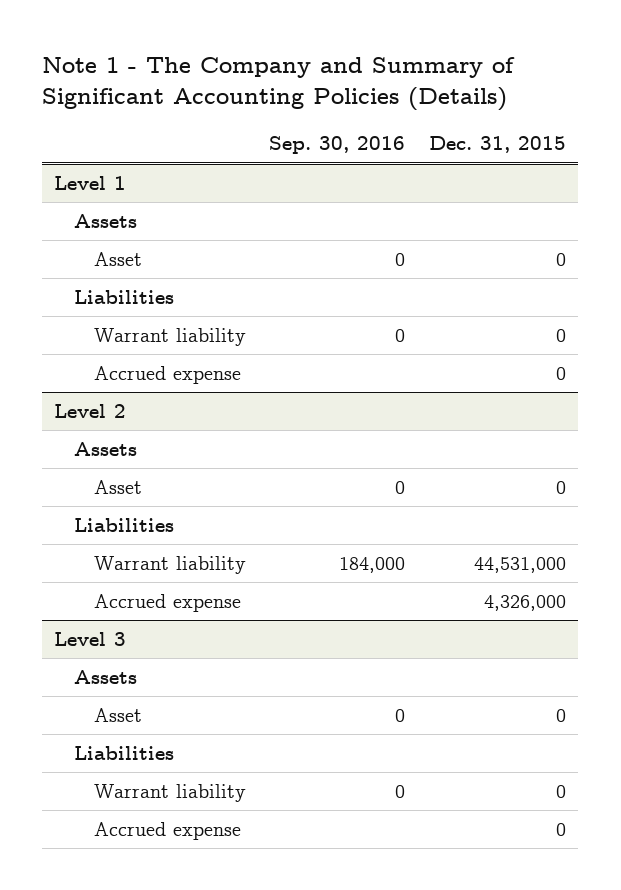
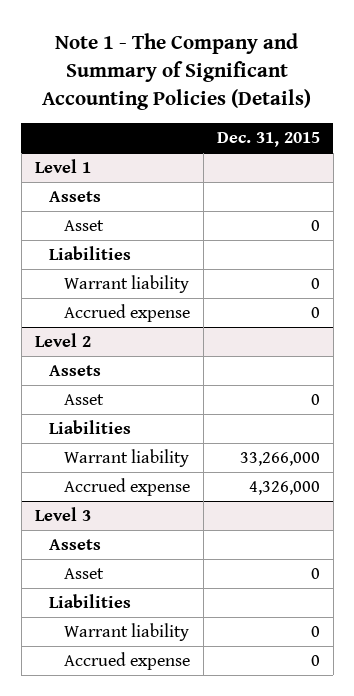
[269,136,406,155] Sep. 30, 2016 -> none
[474,557,567,574] 44,531,000 -> [239,452,320,467] 33,266,000

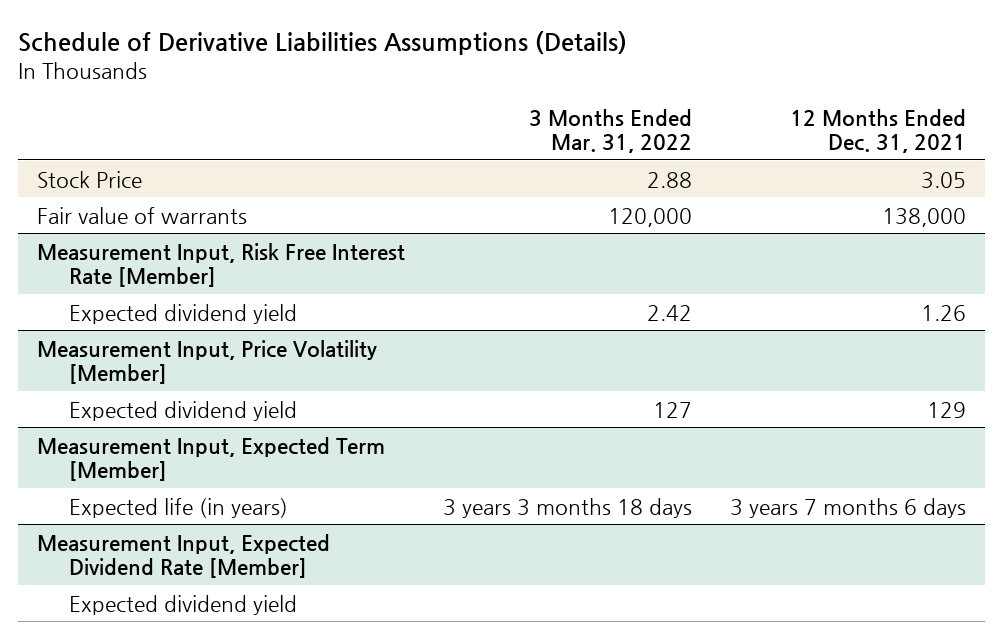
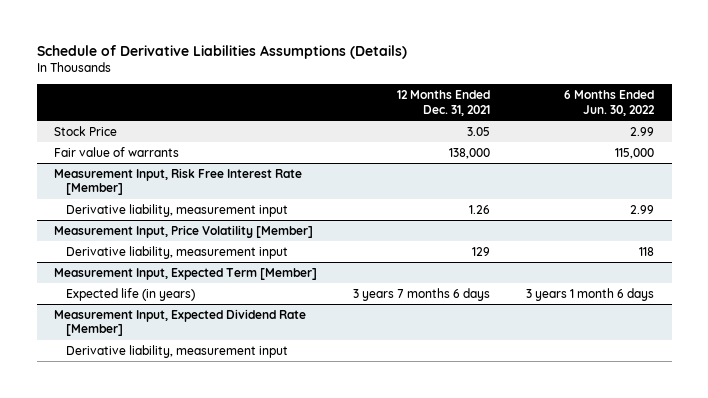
[529,108,693,154] 3 Months Ended Mar. 31, 2022 -> none
none -> [564,90,656,116] 6 Months Ended Jun. 30, 2022
[68,303,297,324] Expected dividend yield -> [65,203,288,217] Derivative liability, measurement input
[68,400,297,421] Expected dividend yield -> [65,245,288,259] Derivative liability, measurement input
[68,594,297,615] Expected dividend yield -> [65,344,288,358] Derivative liability, measurement input

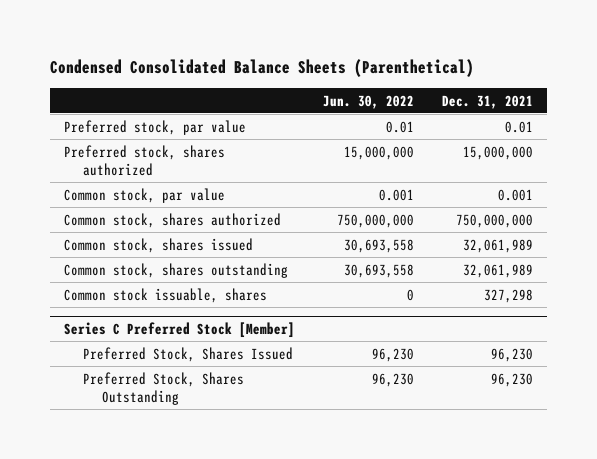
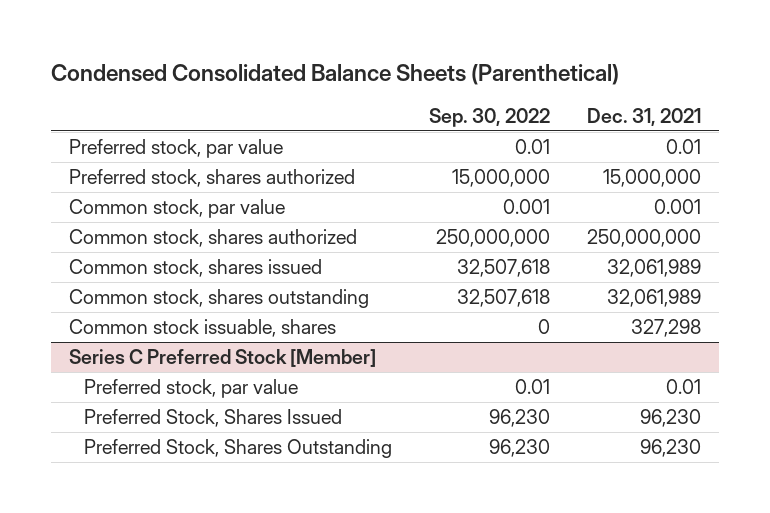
[323,94,415,109] Jun. 30, 2022 -> none
none -> [428,107,550,127] Sep. 30, 2022
[456,213,534,228] 750,000,000 -> [586,229,701,248] 250,000,000
none -> [83,379,298,399] Preferred stock, par value

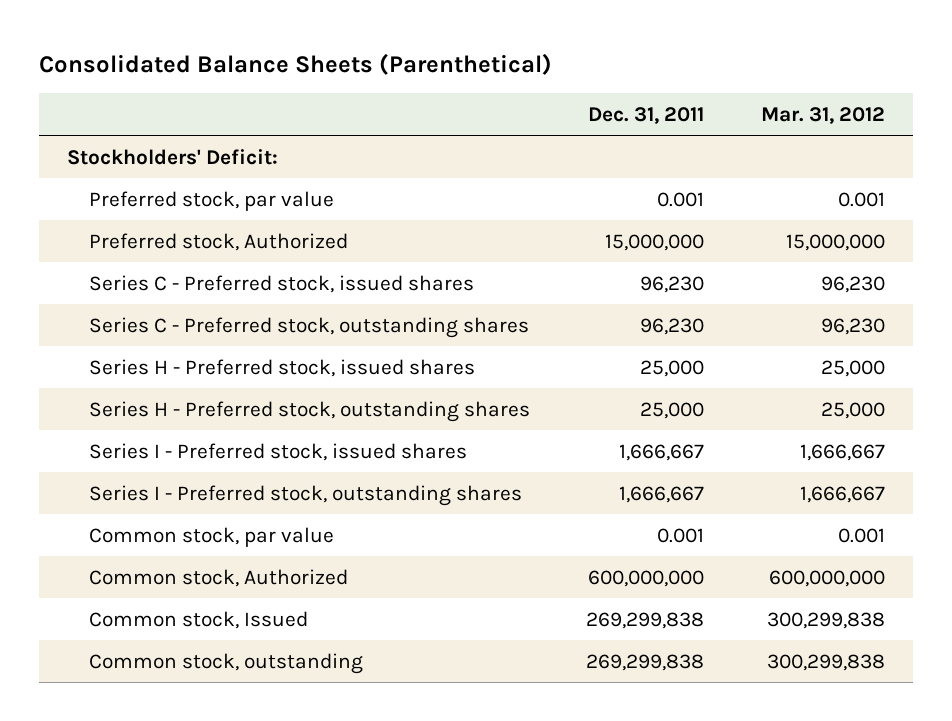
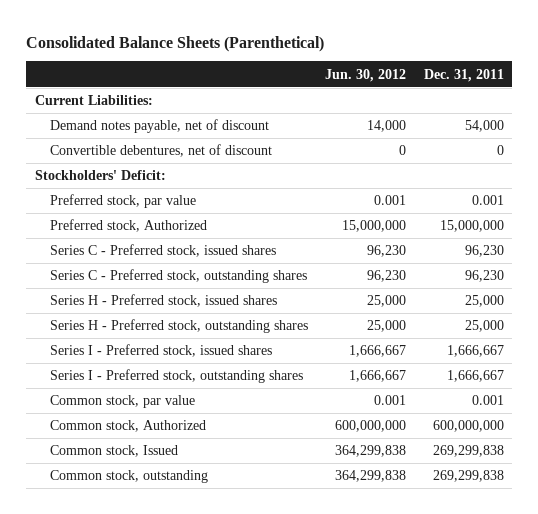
[760,106,885,124] Mar. 31, 2012 -> none
none -> [325,68,407,82] Jun. 30, 2012
none -> [34,95,153,106] Current Liabilities:
none -> [50,119,270,134] Demand notes payable, net of discount
none -> [50,144,273,158] Convertible debentures, net of discount

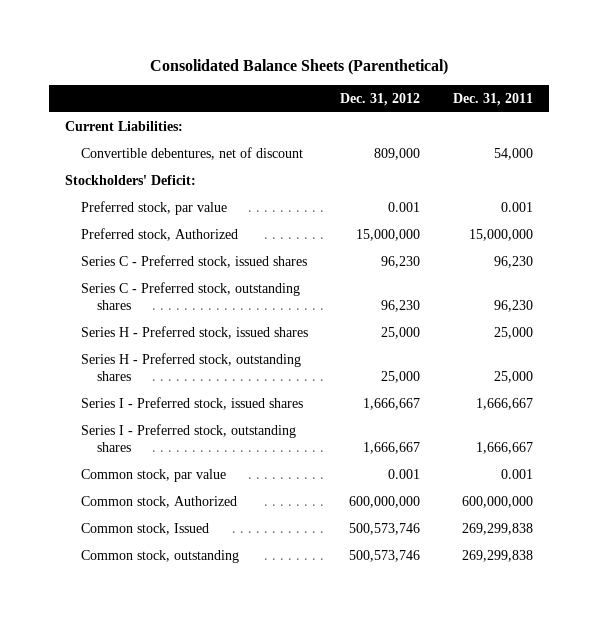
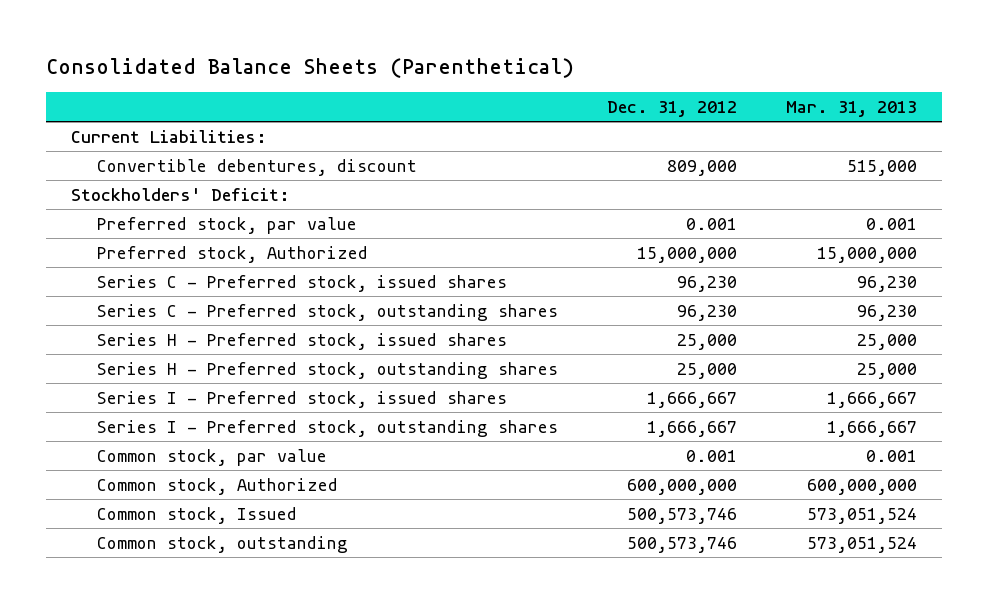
[452,92,533,106] Dec. 31, 2011 -> none
none -> [786,101,918,118] Mar. 31, 2013
[81,147,304,161] Convertible debentures, net of discount -> [97,158,418,176] Convertible debentures, discount

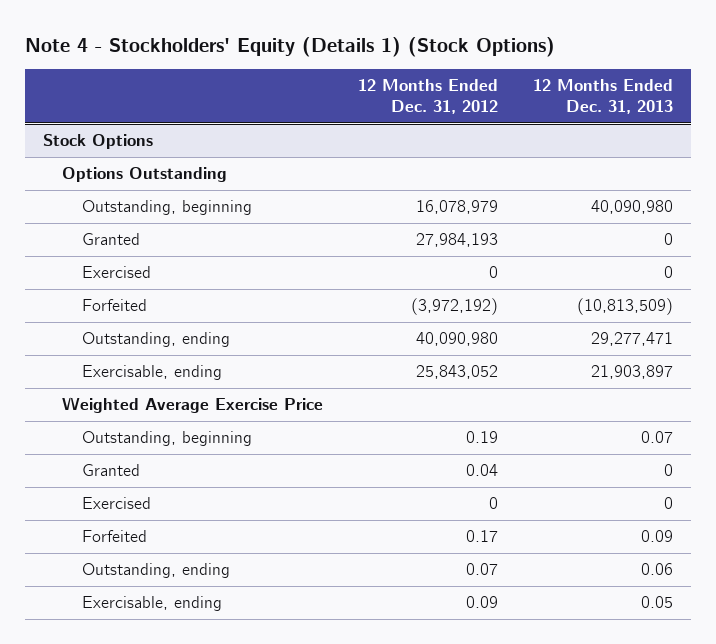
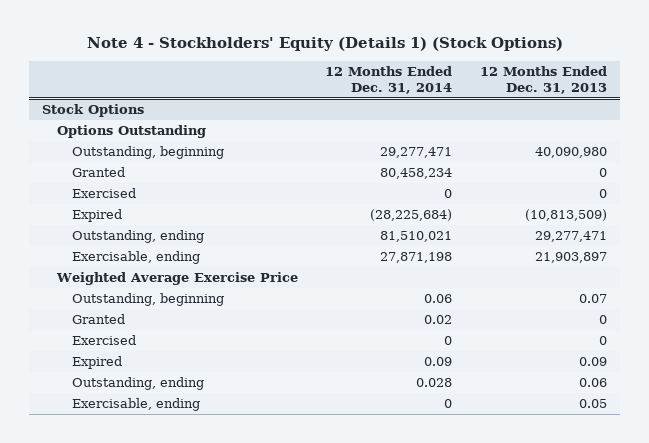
[358,78,499,115] 12 Months Ended Dec. 31, 2012 -> none
none -> [325,65,453,94] 12 Months Ended Dec. 31, 2014
[81,299,147,312] Forfeited -> [71,209,122,223] Expired
[81,530,147,543] Forfeited -> [71,356,122,370] Expired

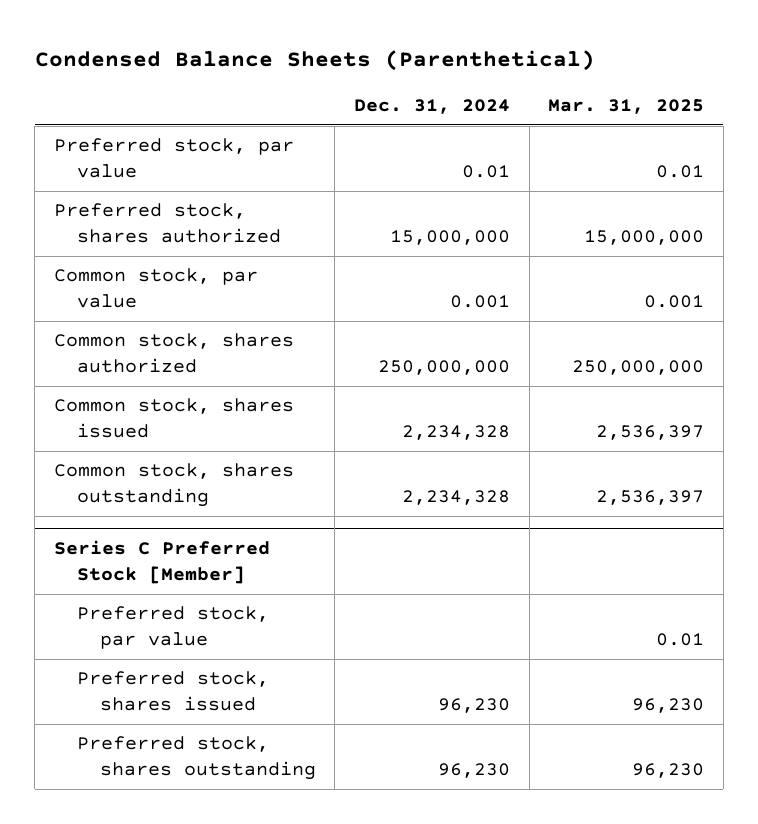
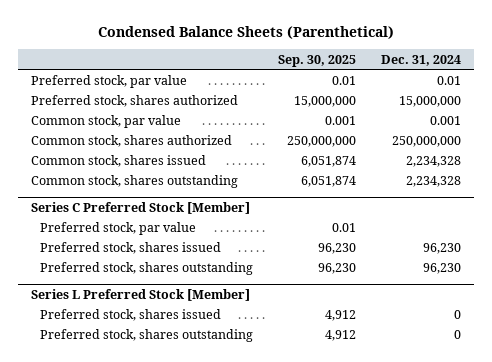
[548,99,705,115] Mar. 31, 2025 -> none
none -> [277,54,356,67] Sep. 30, 2025
none -> [30,288,250,301] Series L Preferred Stock [Member]
none -> [39,308,221,321] Preferred stock, shares issued
none -> [39,328,253,342] Preferred stock, shares outstanding

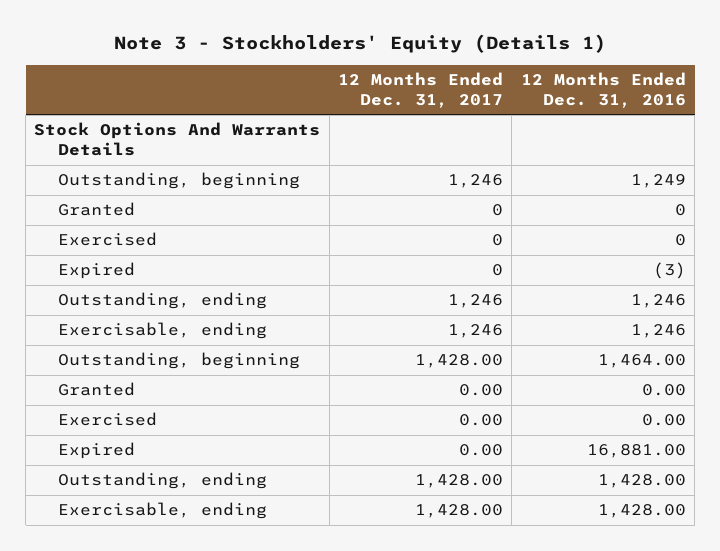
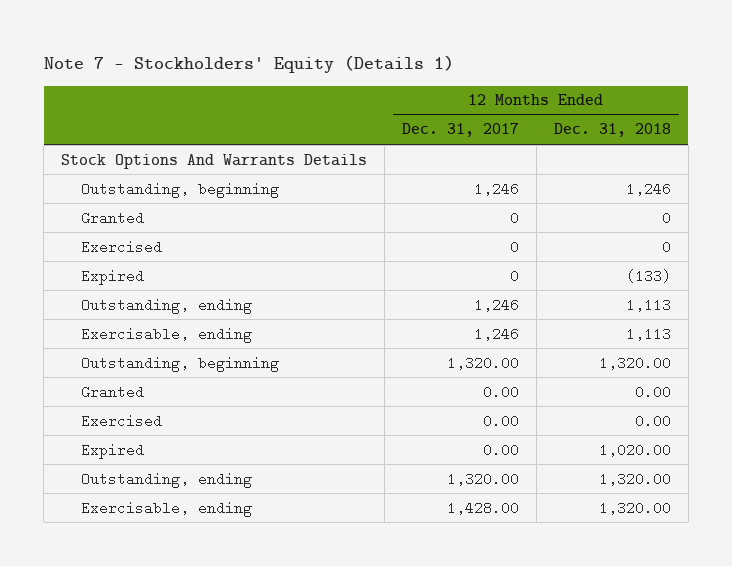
[114,34,607,54] Note 3 - Stockholders' Equity (Details 1) -> [43,55,454,74] Note 7 - Stockholders' Equity (Details 1)
[520,72,686,108] 12 Months Ended Dec. 31, 2016 -> none
none -> [553,123,671,138] Dec. 31, 2018
[415,354,504,369] 1,428.00 -> [447,355,520,370] 1,320.00
[415,474,504,489] 1,428.00 -> [447,471,520,486] 1,320.00

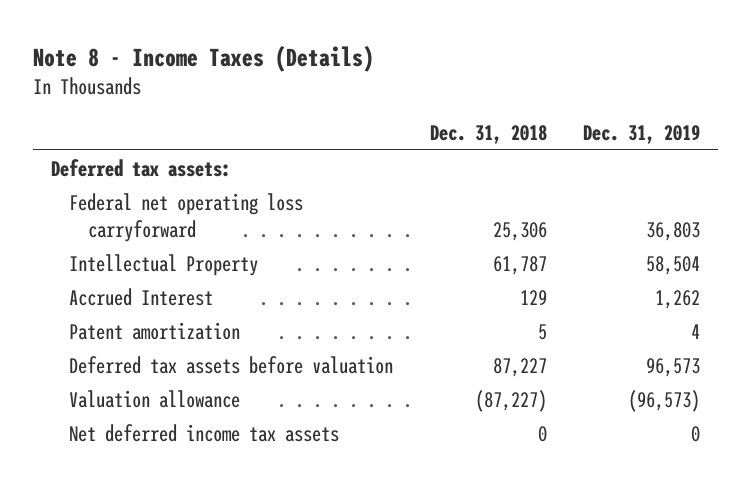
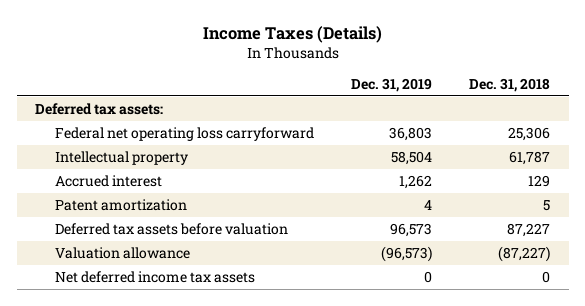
[32,44,374,72] Note 8 - Income Taxes (Details) -> [202,25,382,43] Income Taxes (Details)
[69,253,259,276] Intellectual Property -> [54,151,188,166] Intellectual property
[69,287,214,306] Accrued Interest -> [54,175,162,188] Accrued interest

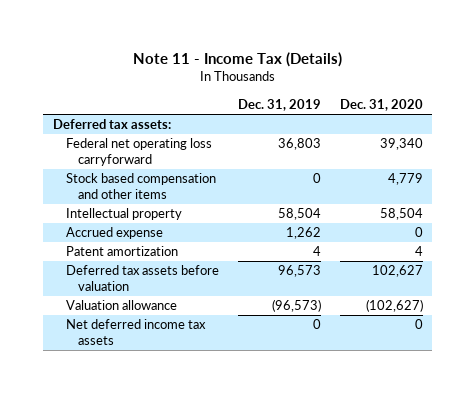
[202,25,382,43] Income Taxes (Details) -> [132,51,342,67] Note 11 - Income Tax (Details)
[469,78,551,93] Dec. 31, 2018 -> none
none -> [339,99,423,112] Dec. 31, 2020
none -> [65,173,216,199] Stock based compensation and other items
[54,175,162,188] Accrued interest -> [65,227,163,240] Accrued expense

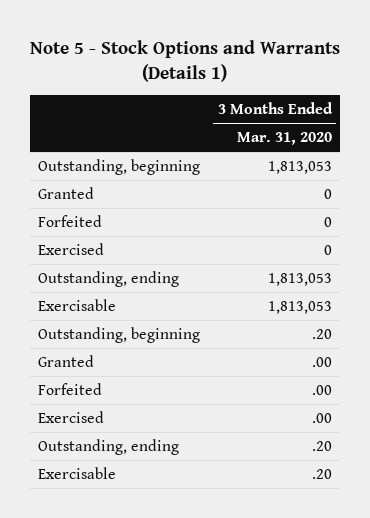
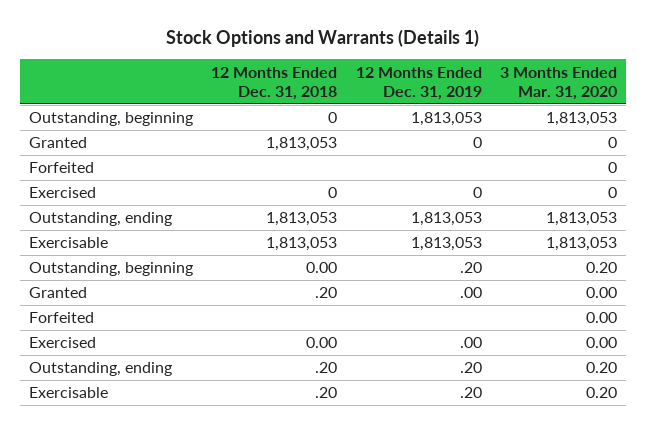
[29,40,340,83] Note 5 - Stock Options and Warrants (Details 1) -> [165,28,479,47] Stock Options and Warrants (Details 1)
none -> [211,66,338,100] 12 Months Ended Dec. 31, 2018
none -> [355,66,482,100] 12 Months Ended Dec. 31, 2019
[311,329,332,340] .20 -> [585,262,617,274] 0.20
[311,357,332,368] .00 -> [585,287,617,299] 0.00
[311,385,332,396] .00 -> [585,312,617,324] 0.00
[311,413,332,424] .00 -> [585,337,617,349] 0.00
[311,441,332,452] .20 -> [585,362,617,374] 0.20
[311,469,332,480] .20 -> [585,387,617,399] 0.20

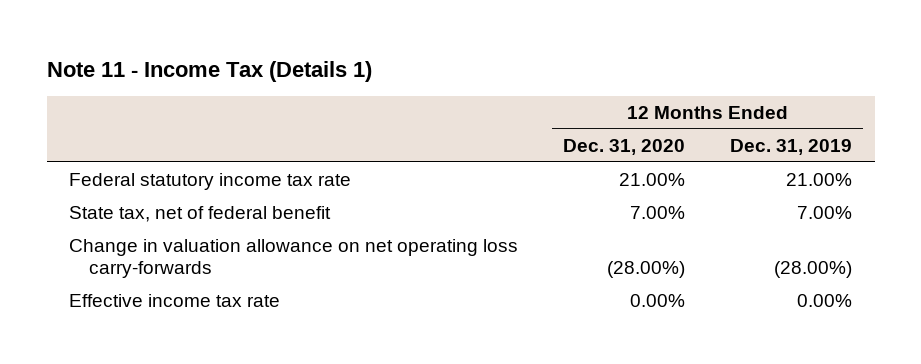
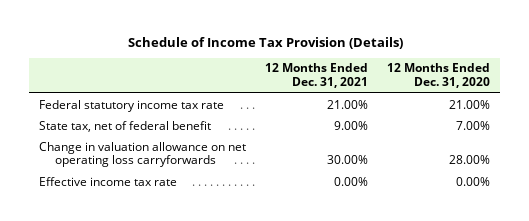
[46,60,372,82] Note 11 - Income Tax (Details 1) -> [127,36,403,49] Schedule of Income Tax Provision (Details)
[730,138,853,155] Dec. 31, 2019 -> none
none -> [265,63,369,89] 12 Months Ended Dec. 31, 2021
[69,239,519,279] Change in valuation allowance on net operating loss carry-forwards -> [38,141,246,168] Change in valuation allowance on net operating loss carryforwards
[607,261,686,279] (28.00%) -> [449,155,491,165] 28.00%

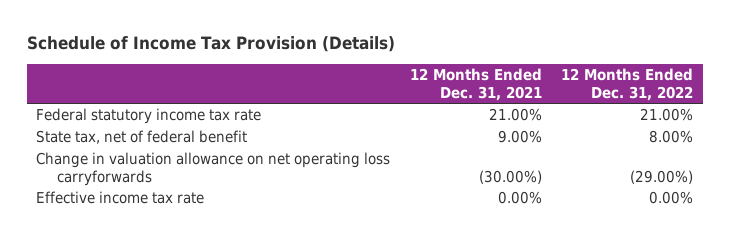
[387,63,491,89] 12 Months Ended Dec. 31, 2020 -> none
none -> [560,68,693,101] 12 Months Ended Dec. 31, 2022
[327,155,369,165] 30.00% -> [478,169,542,184] (30.00%)

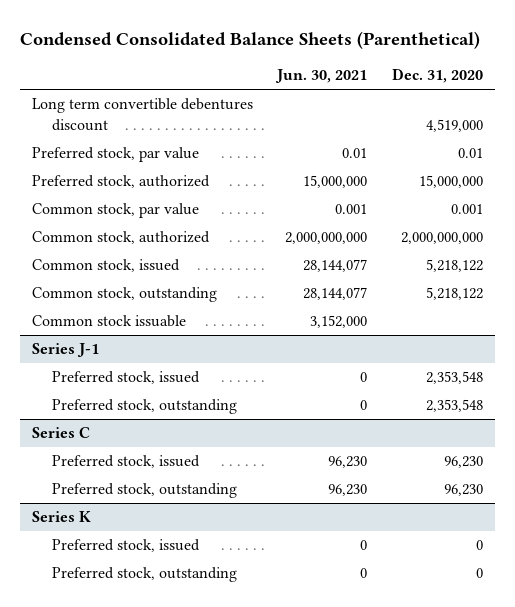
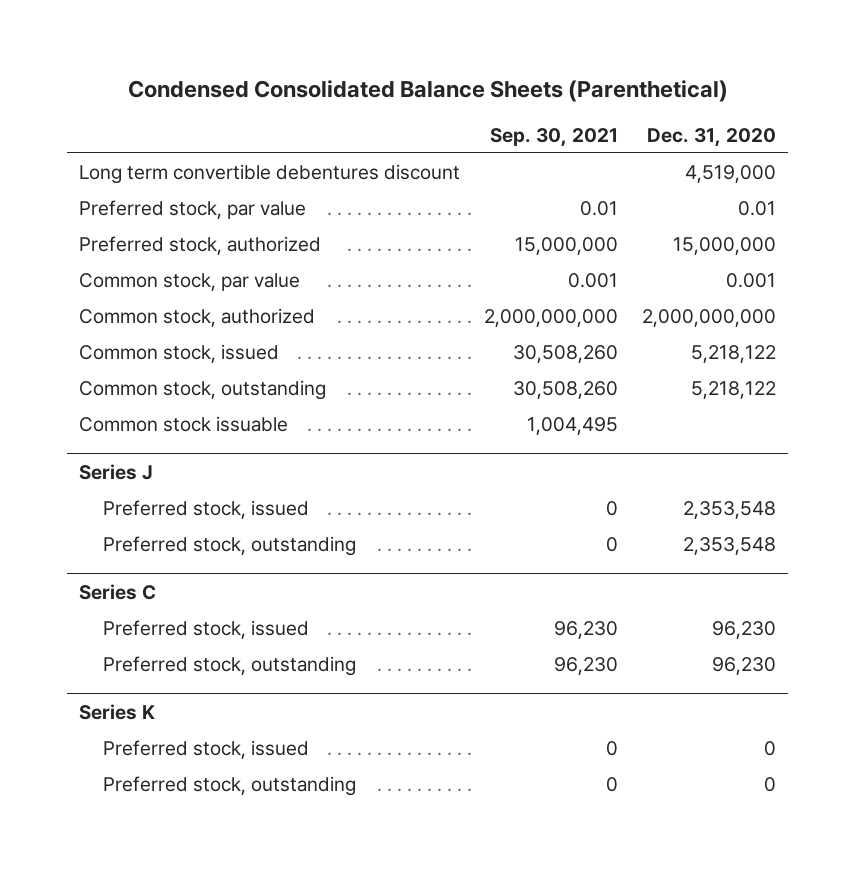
[275,69,368,84] Jun. 30, 2021 -> none
none -> [490,127,619,147] Sep. 30, 2021
[32,343,100,358] Series J-1 -> [78,463,153,480] Series J

